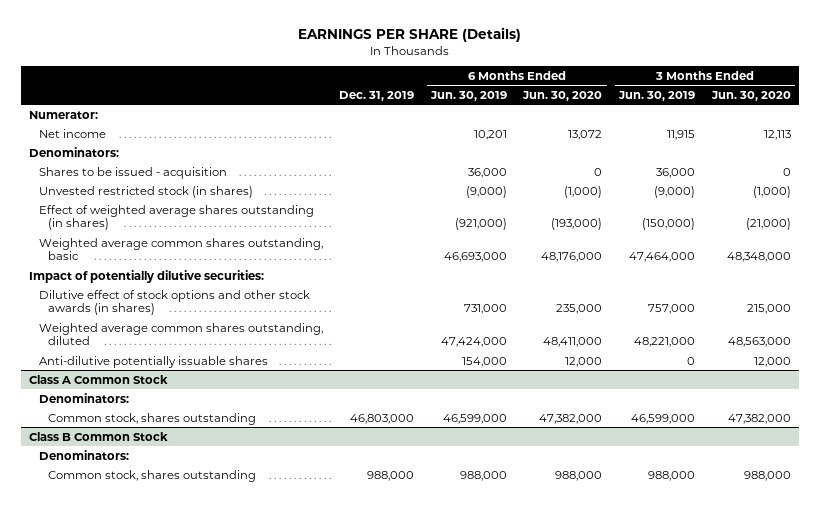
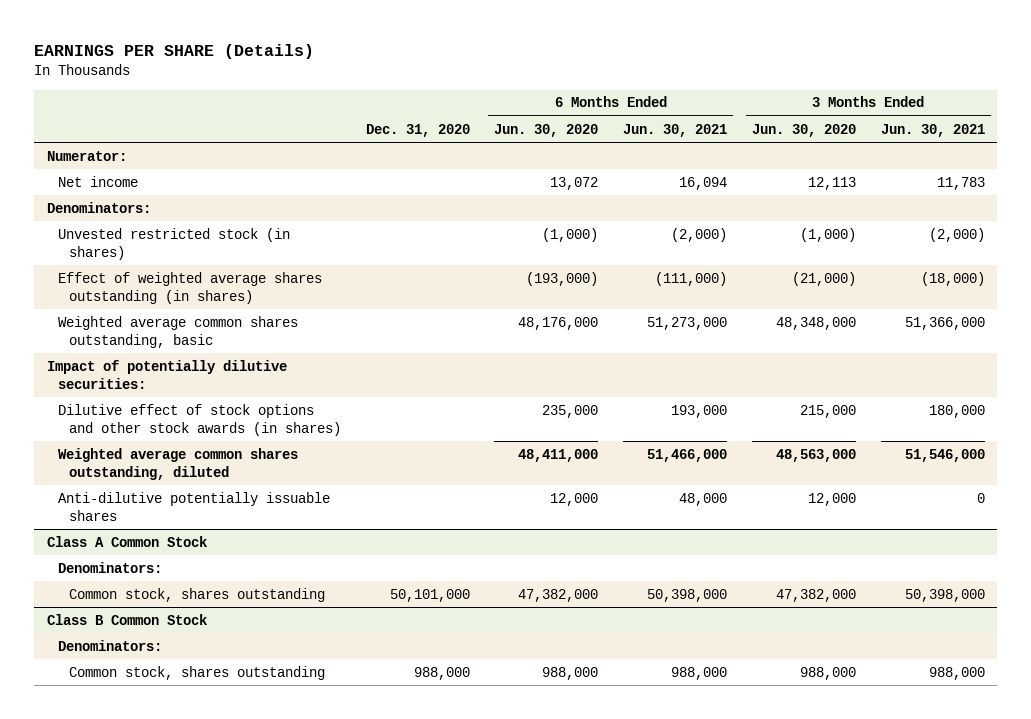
[339,90,415,101] Dec. 31, 2019 -> none
[429,90,507,101] Jun. 30, 2019 -> none
[618,90,696,101] Jun. 30, 2019 -> none
none -> [365,123,470,137] Dec. 31, 2020
none -> [623,123,728,137] Jun. 30, 2021
none -> [880,123,985,137] Jun. 30, 2021
[38,166,227,179] Shares to be issued - acquisition -> none

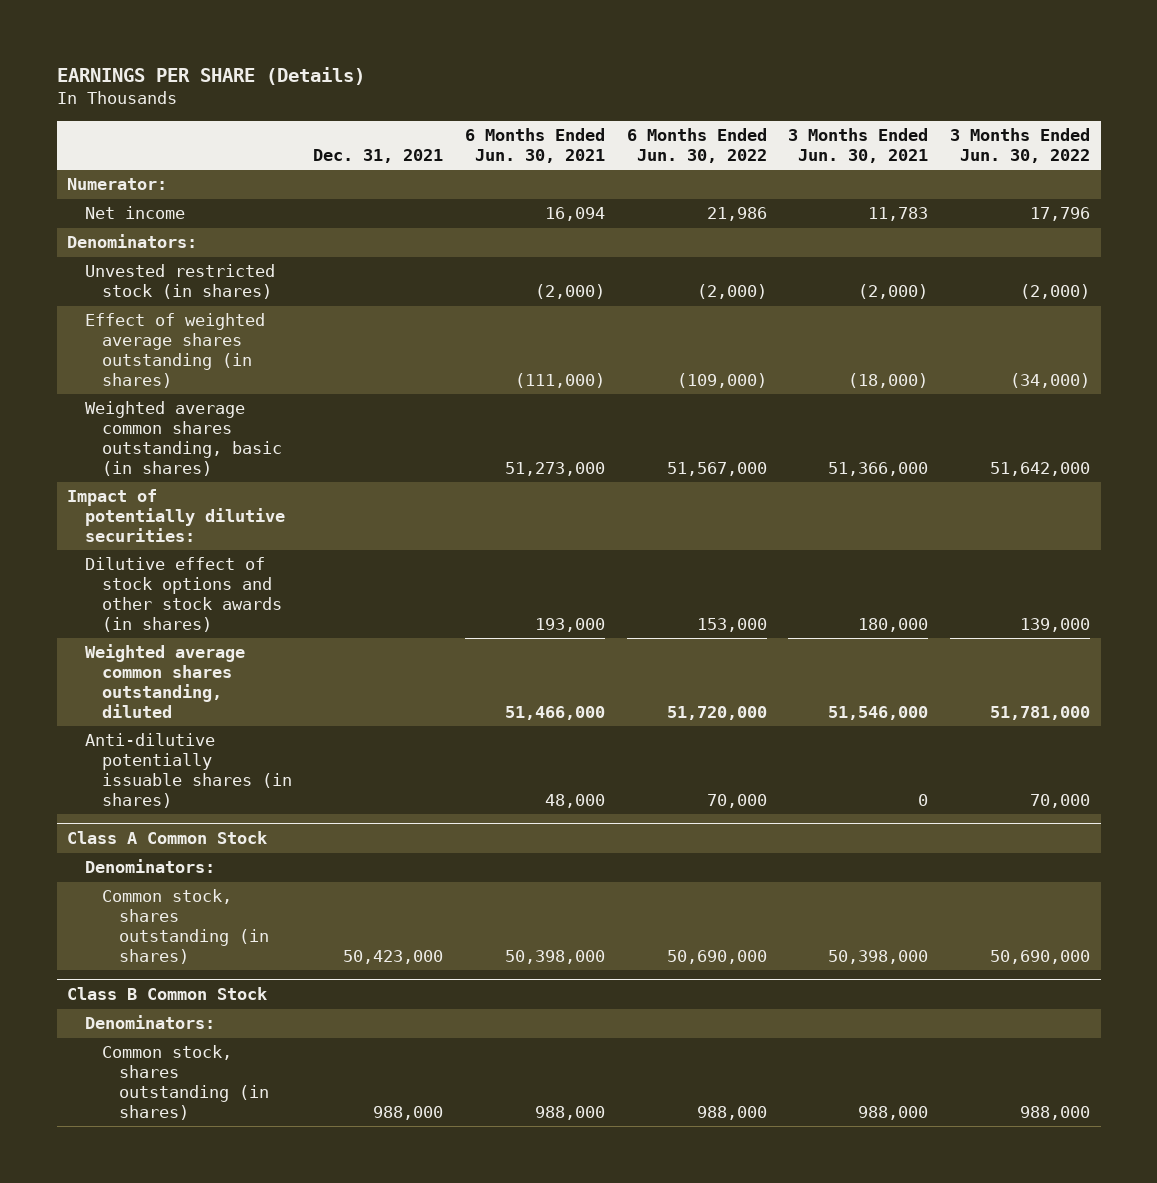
[365,123,470,137] Dec. 31, 2020 -> none
[494,123,599,137] Jun. 30, 2020 -> none
[751,123,856,137] Jun. 30, 2020 -> none
none -> [313,148,444,163] Dec. 31, 2021
none -> [626,127,767,163] 6 Months Ended Jun. 30, 2022
none -> [949,127,1090,163] 3 Months Ended Jun. 30, 2022
[57,315,298,348] Weighted average common shares outstanding, basic -> [84,401,282,476] Weighted average common shares outstanding, basic (in shares)
[57,491,330,521] Anti-dilutive potentially issuable shares -> [84,733,292,808] Anti-dilutive potentially issuable shares (in shares)
[68,587,325,602] Common stock, shares outstanding -> [101,889,269,964] Common stock, shares outstanding (in shares)
[68,665,325,680] Common stock, shares outstanding -> [101,1045,269,1120] Common stock, shares outstanding (in shares)

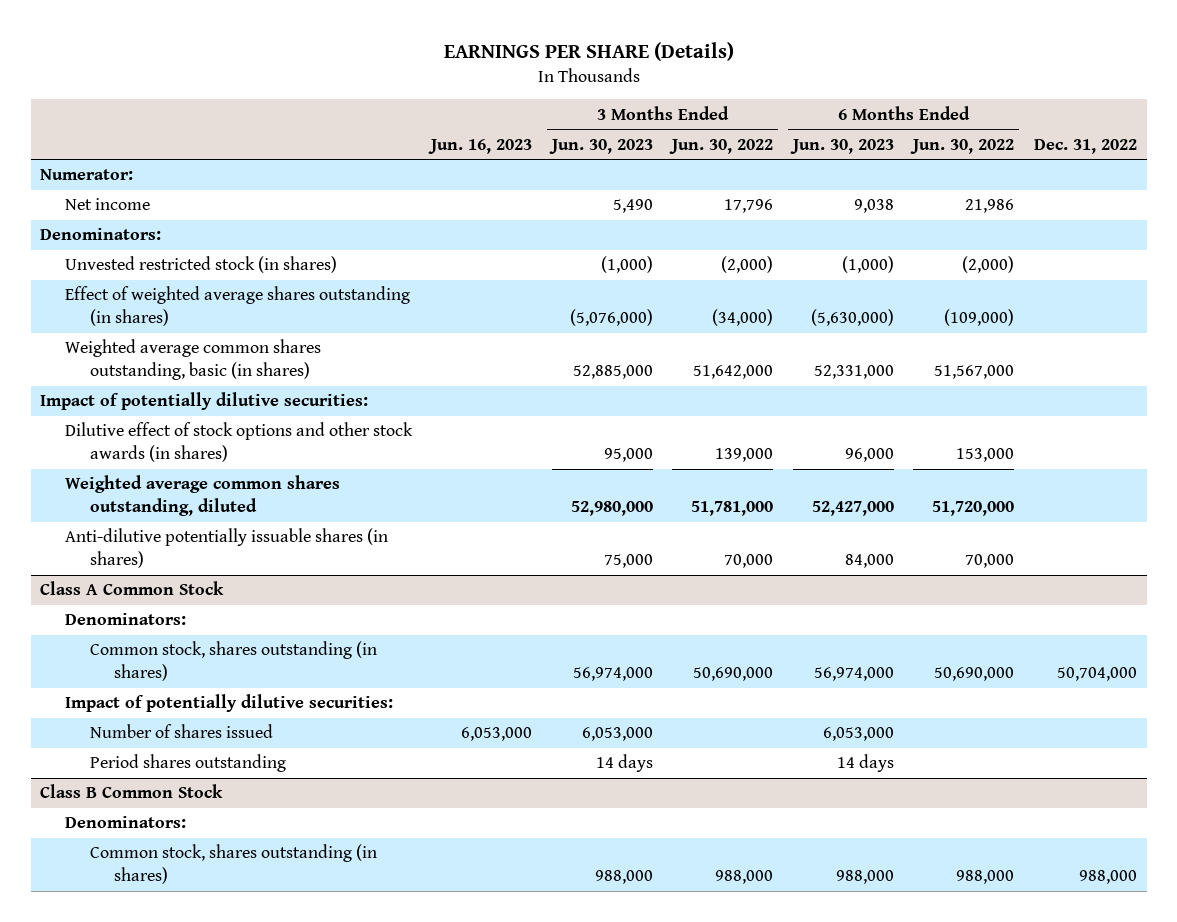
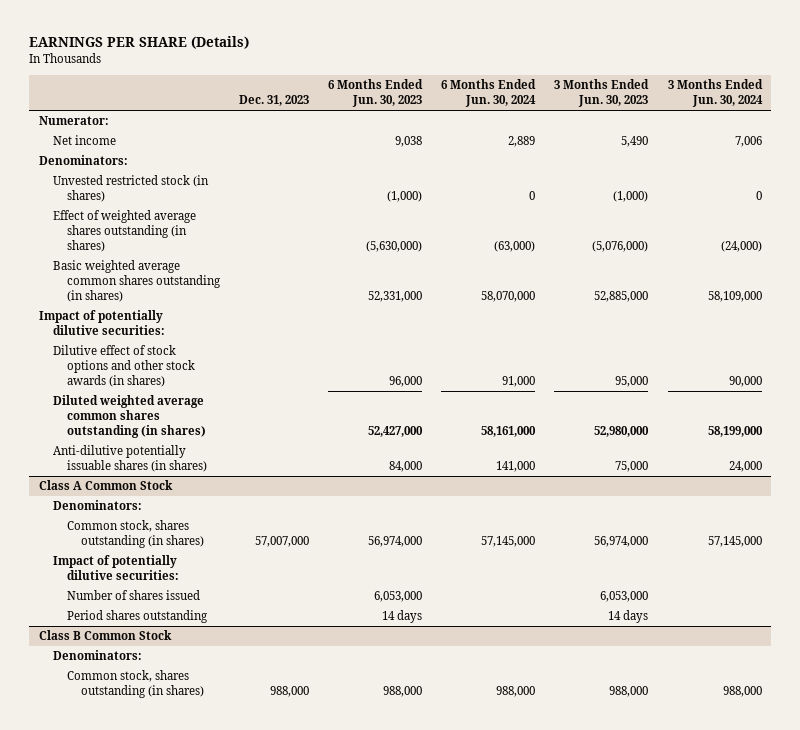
[428,138,533,154] Jun. 16, 2023 -> none
[669,138,774,154] Jun. 30, 2022 -> none
[910,138,1015,154] Jun. 30, 2022 -> none
[1033,138,1137,154] Dec. 31, 2022 -> none
none -> [238,95,309,107] Dec. 31, 2023
none -> [441,79,537,108] 6 Months Ended Jun. 30, 2024
none -> [667,79,763,108] 3 Months Ended Jun. 30, 2024
[64,339,321,381] Weighted average common shares outstanding, basic (in shares) -> [52,260,221,302] Basic weighted average common shares outstanding (in shares)
[64,475,340,517] Weighted average common shares outstanding, diluted -> [52,395,206,438] Diluted weighted average common shares outstanding (in shares)

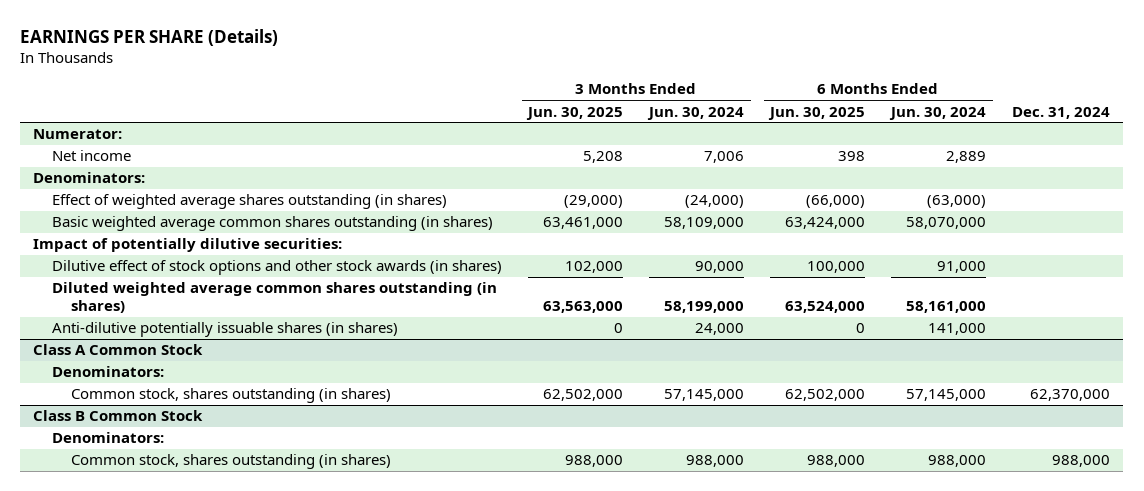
[238,95,309,107] Dec. 31, 2023 -> none
[328,79,424,108] 6 Months Ended Jun. 30, 2023 -> none
[554,79,650,108] 3 Months Ended Jun. 30, 2023 -> none
none -> [526,106,624,120] Jun. 30, 2025
none -> [768,106,866,120] Jun. 30, 2025
none -> [1012,106,1111,119] Dec. 31, 2024
[52,175,209,203] Unvested restricted stock (in shares) -> none
[52,555,179,581] Impact of potentially dilutive securities: -> none
[66,590,200,601] Number of shares issued -> none
[66,610,208,624] Period shares outstanding -> none

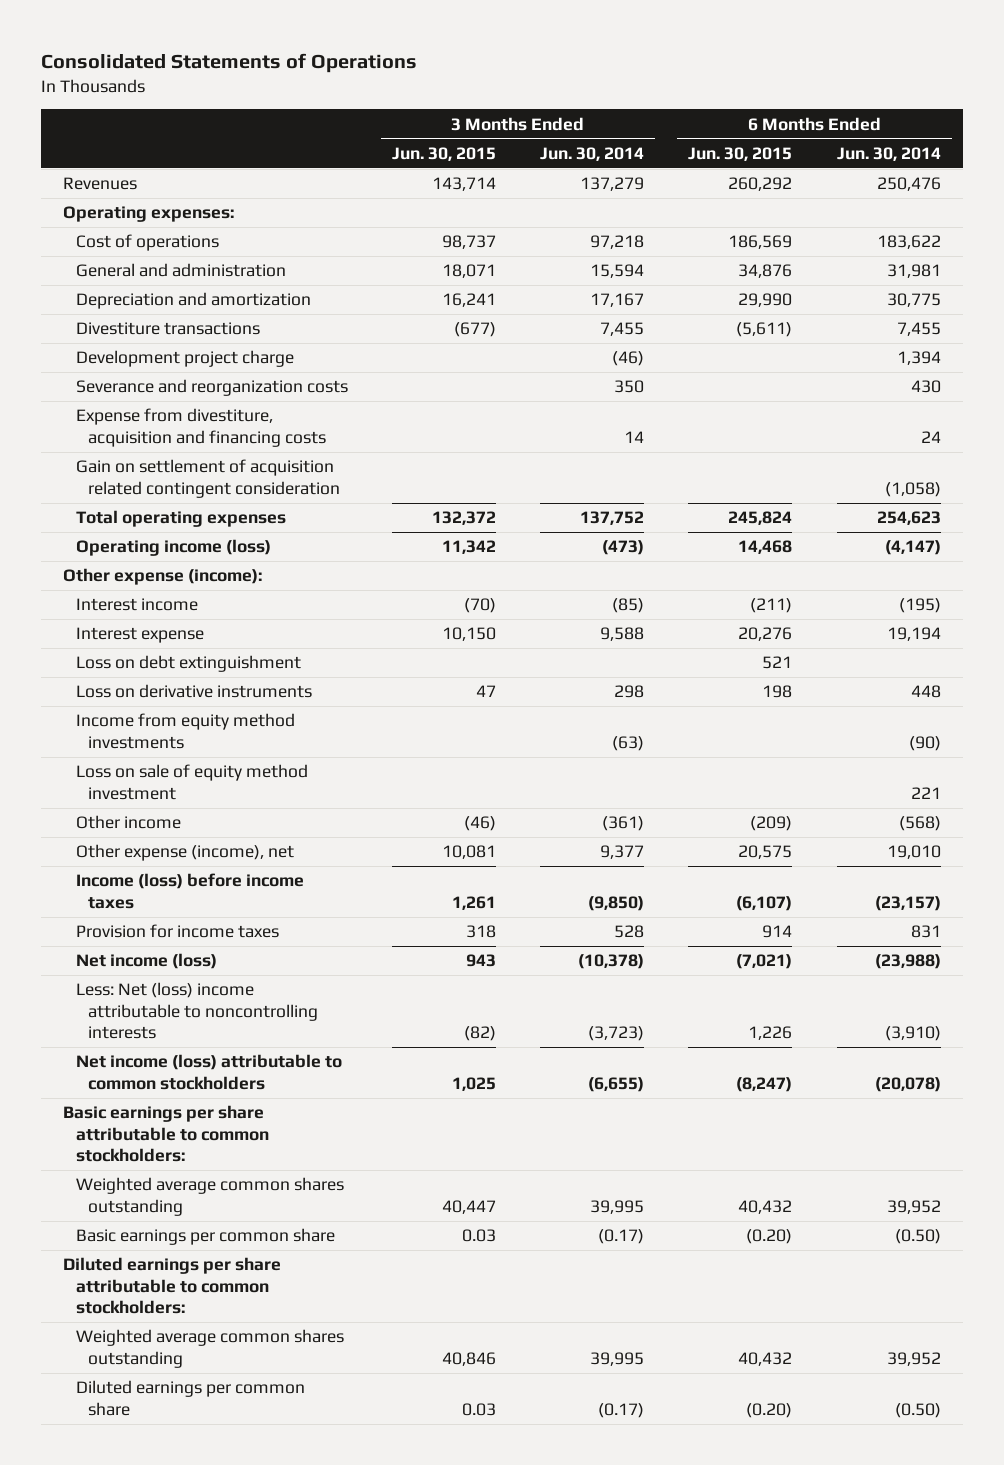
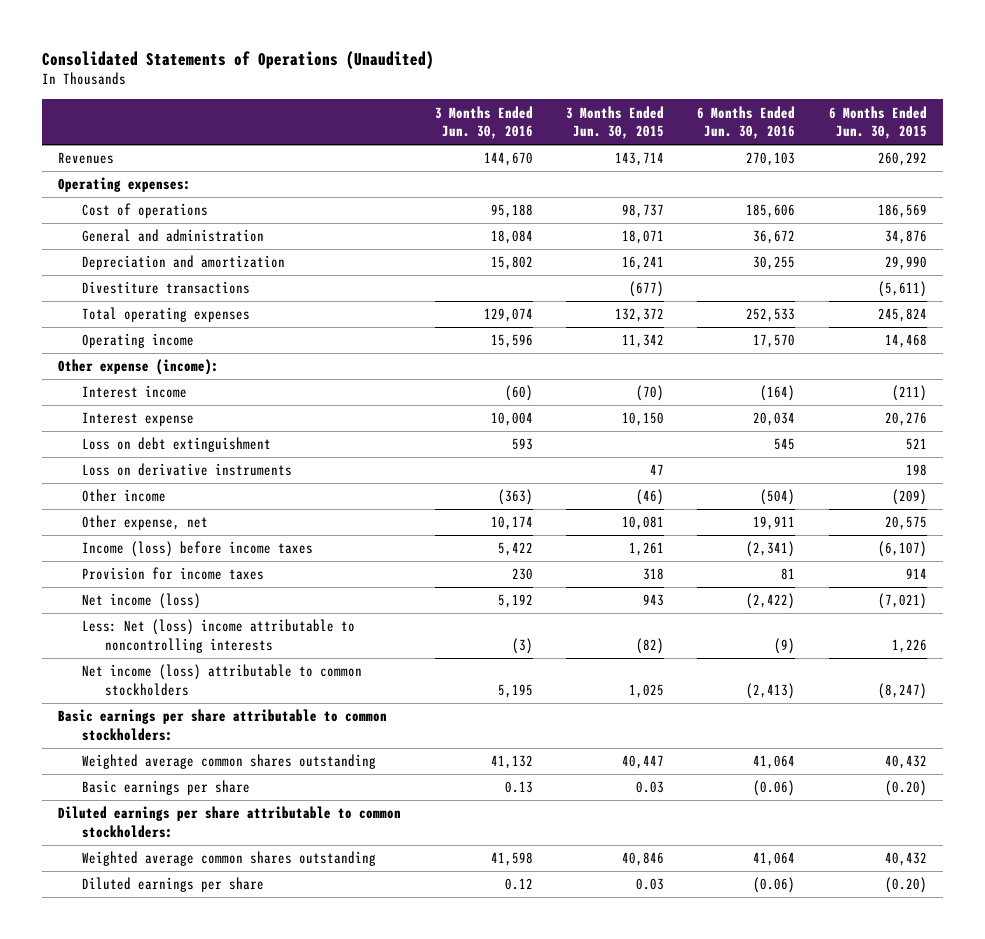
[41,53,418,74] Consolidated Statements of Operations -> [41,50,434,69] Consolidated Statements of Operations (Unaudited)
[540,147,645,162] Jun. 30, 2014 -> none
[836,147,941,162] Jun. 30, 2014 -> none
none -> [434,105,533,140] 3 Months Ended Jun. 30, 2016
none -> [697,105,796,140] 6 Months Ended Jun. 30, 2016
[75,350,294,368] Development project charge -> none
[75,379,348,397] Severance and reorganization costs -> none
[75,408,327,447] Expense from divestiture, acquisition and financing costs -> none
[75,459,341,498] Gain on settlement of acquisition related contingent consideration -> none
[75,539,271,557] Operating income (loss) -> [81,333,194,349] Operating income
[75,713,295,749] Income from equity method investments -> none
[75,764,308,800] Loss on sale of equity method investment -> none
[75,844,294,862] Other expense (income), net -> [81,515,208,531] Other expense, net
[75,1228,335,1246] Basic earnings per common share -> [81,780,250,796] Basic earnings per share
[75,1380,305,1416] Diluted earnings per common share -> [81,877,264,893] Diluted earnings per share

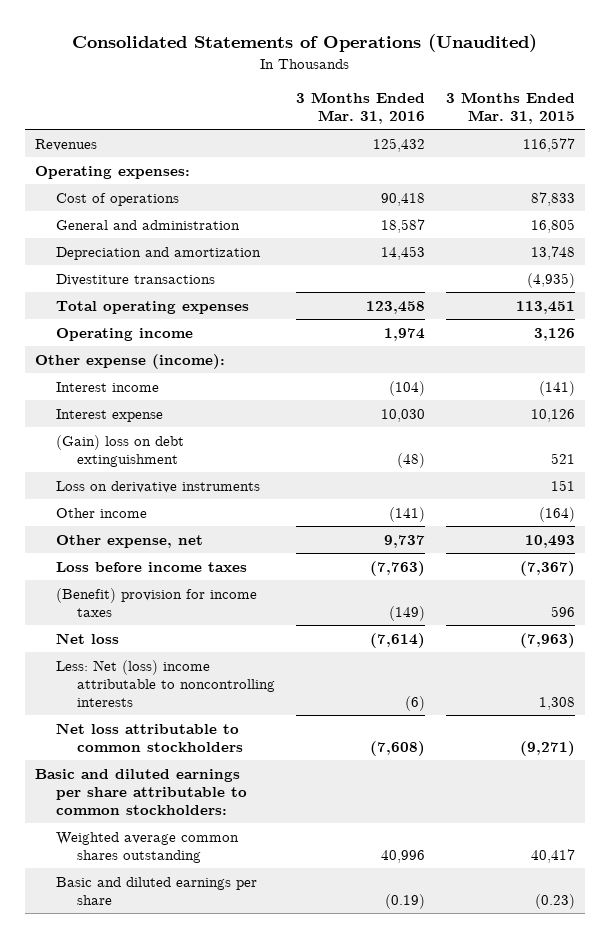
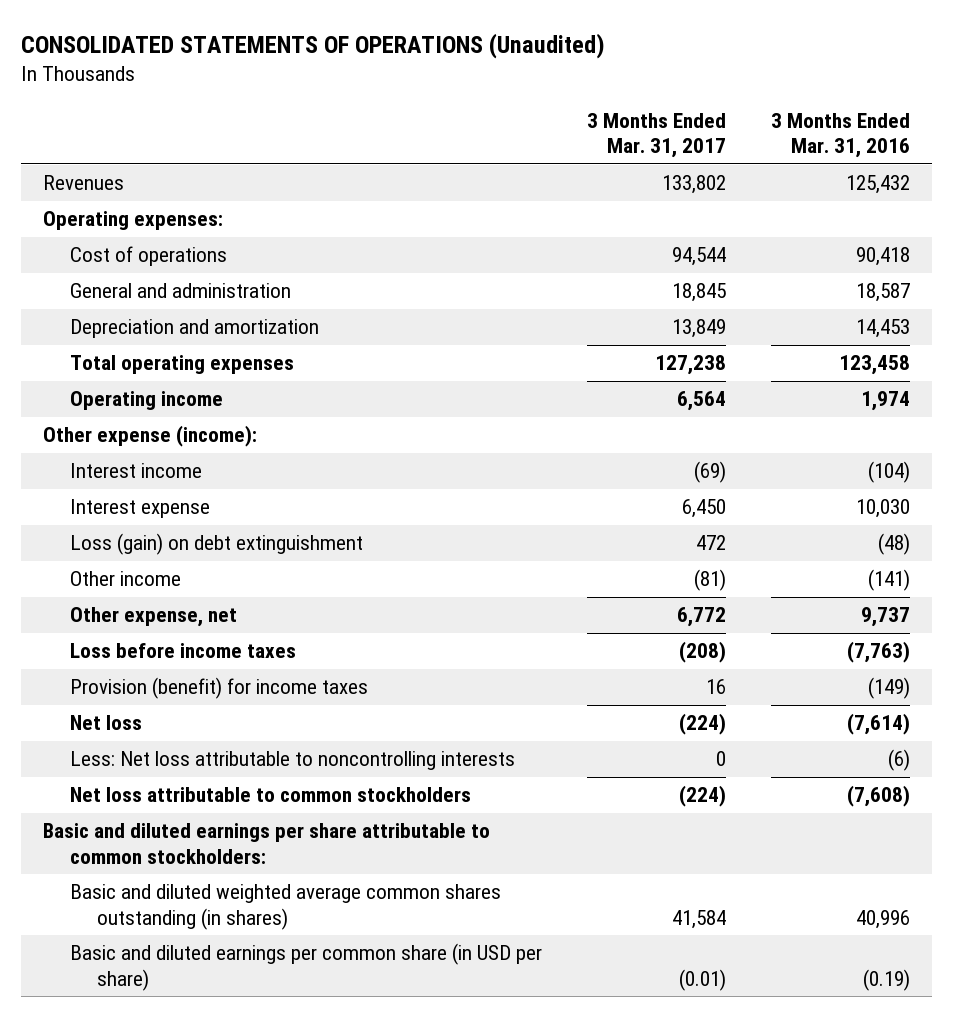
[71,34,537,53] Consolidated Statements of Operations (Unaudited) -> [20,33,605,60] CONSOLIDATED STATEMENTS OF OPERATIONS (Unaudited)
[445,91,575,124] 3 Months Ended Mar. 31, 2015 -> none
none -> [587,112,727,159] 3 Months Ended Mar. 31, 2017
[56,273,216,286] Divestiture transactions -> none
[56,480,261,493] Loss on derivative instruments -> none
[56,434,185,467] (Gain) loss on debt extinguishment -> [70,533,364,556] Loss (gain) on debt extinguishment
[56,587,258,617] (Benefit) provision for income taxes -> [70,677,369,700] Provision (benefit) for income taxes
[56,659,276,707] Less: Net (loss) income attributable to noncontrolling interests -> [70,751,516,771] Less: Net loss attributable to noncontrolling interests
[56,831,240,863] Weighted average common shares outstanding -> [70,884,502,930] Basic and diluted weighted average common shares outstanding (in shares)
[56,876,258,905] Basic and diluted earnings per share -> [70,943,543,991] Basic and diluted earnings per common share (in USD per share)

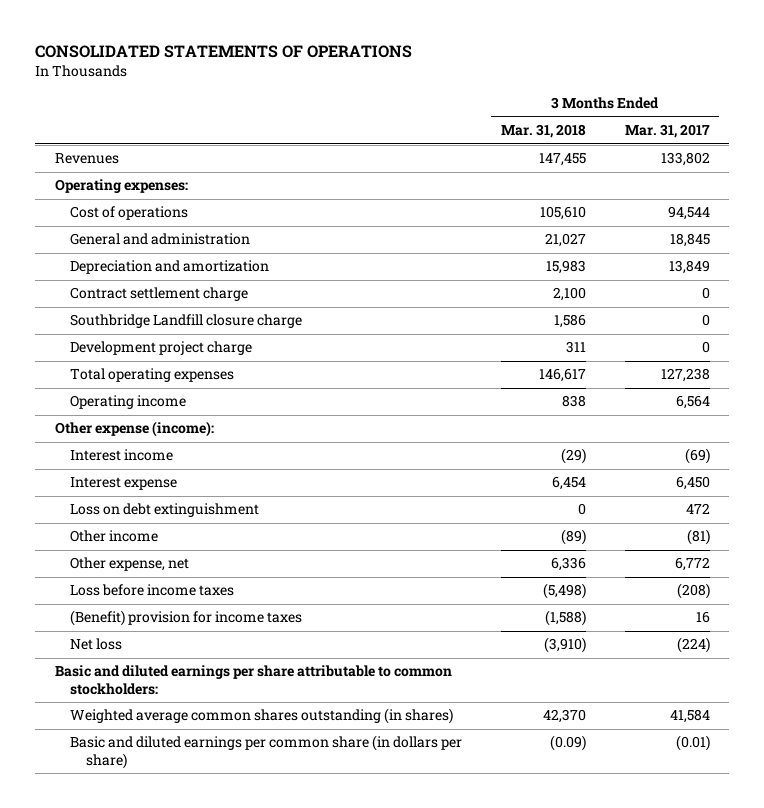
[20,33,605,60] CONSOLIDATED STATEMENTS OF OPERATIONS (Unaudited) -> [35,44,413,58] CONSOLIDATED STATEMENTS OF OPERATIONS
[770,112,910,159] 3 Months Ended Mar. 31, 2016 -> none
none -> [500,124,586,139] Mar. 31, 2018
none -> [70,287,249,302] Contract settlement charge
none -> [70,314,303,329] Southbridge Landfill closure charge
none -> [70,341,253,356] Development project charge
[70,533,364,556] Loss (gain) on debt extinguishment -> [70,503,260,518] Loss on debt extinguishment
[70,677,369,700] Provision (benefit) for income taxes -> [70,610,303,627] (Benefit) provision for income taxes
[70,751,516,771] Less: Net loss attributable to noncontrolling interests -> none
[70,787,472,803] Net loss attributable to common stockholders -> none
[70,884,502,930] Basic and diluted weighted average common shares outstanding (in shares) -> [70,708,454,725] Weighted average common shares outstanding (in shares)
[70,943,543,991] Basic and diluted earnings per common share (in USD per share) -> [70,735,463,769] Basic and diluted earnings per common share (in dollars per share)

